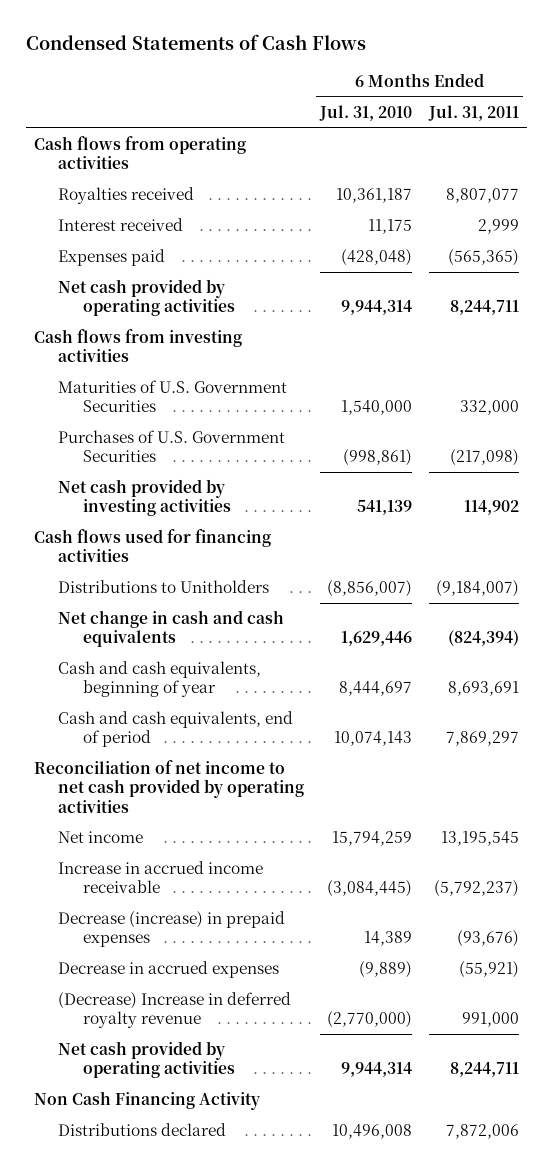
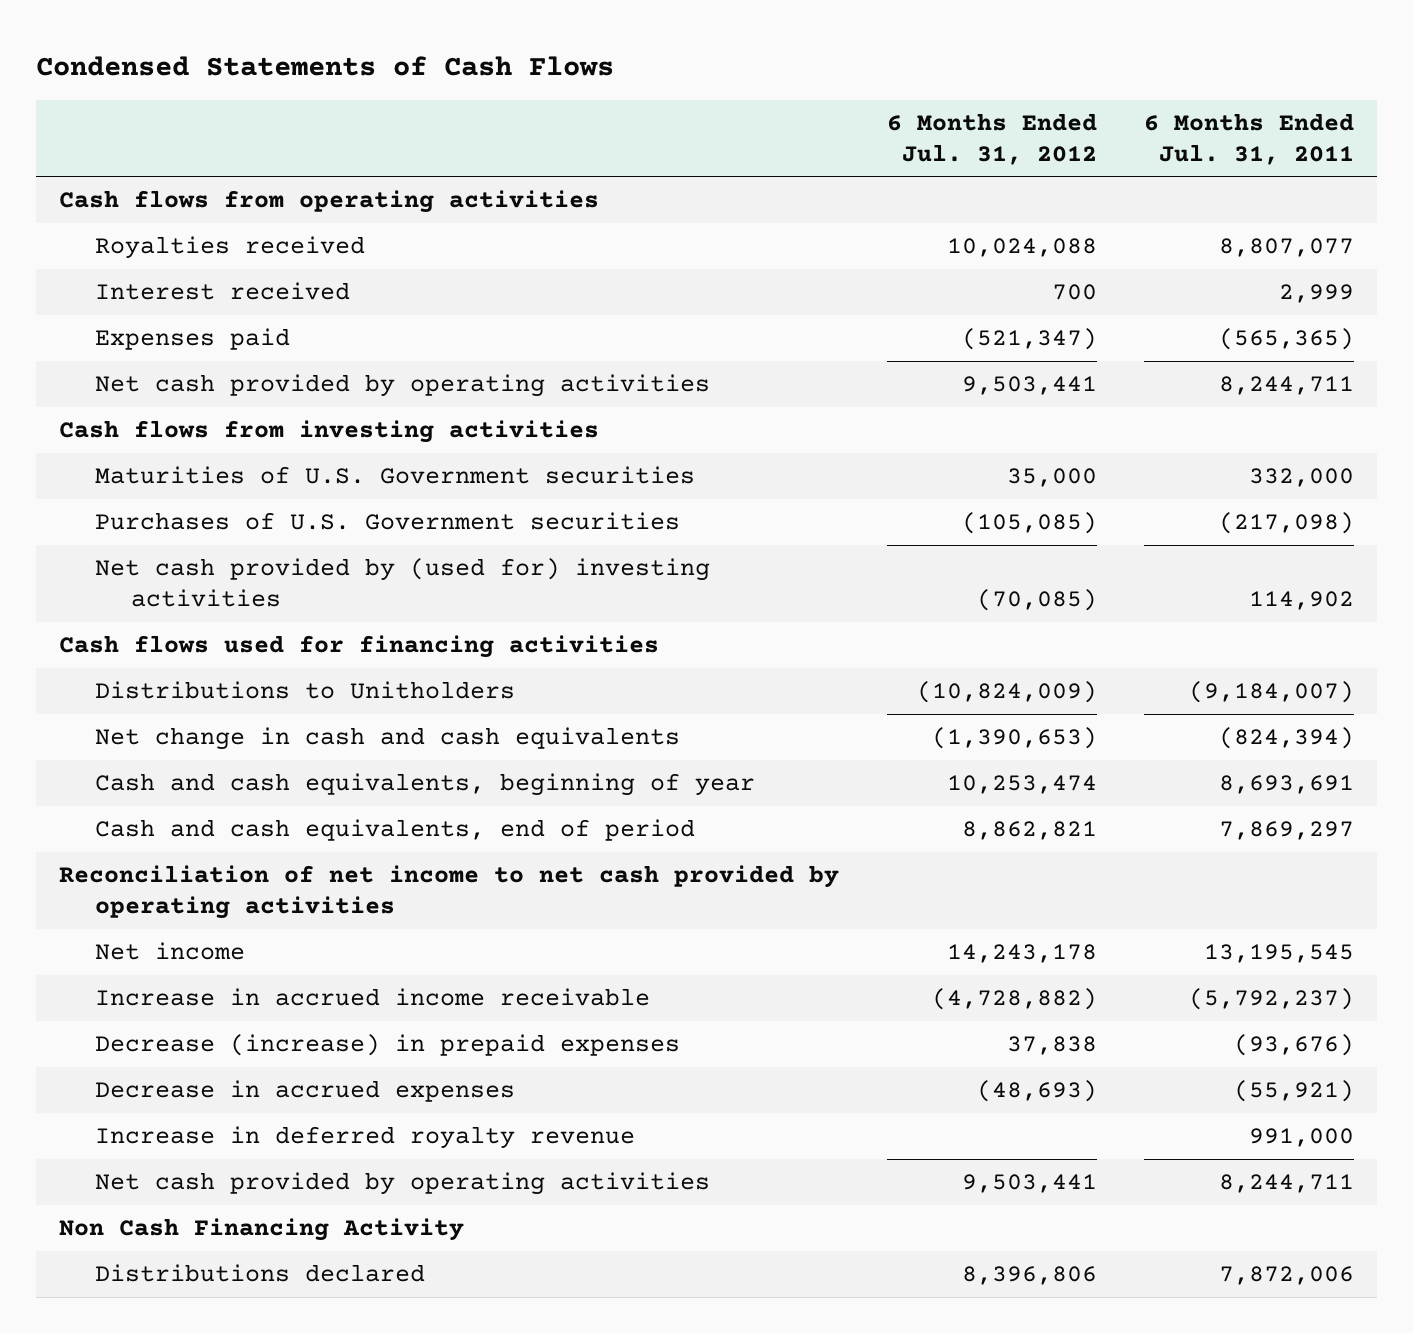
[319,104,413,121] Jul. 31, 2010 -> none
none -> [886,113,1097,165] 6 Months Ended Jul. 31, 2012
[58,380,288,413] Maturities of U.S. Government Securities -> [95,466,696,485] Maturities of U.S. Government securities
[58,430,286,463] Purchases of U.S. Government Securities -> [95,512,681,531] Purchases of U.S. Government securities
[58,479,231,517] Net cash provided by investing activities -> [95,558,711,607] Net cash provided by (used for) investing activities
[58,992,292,1029] (Decrease) Increase in deferred royalty revenue -> [95,1126,636,1150] Increase in deferred royalty revenue

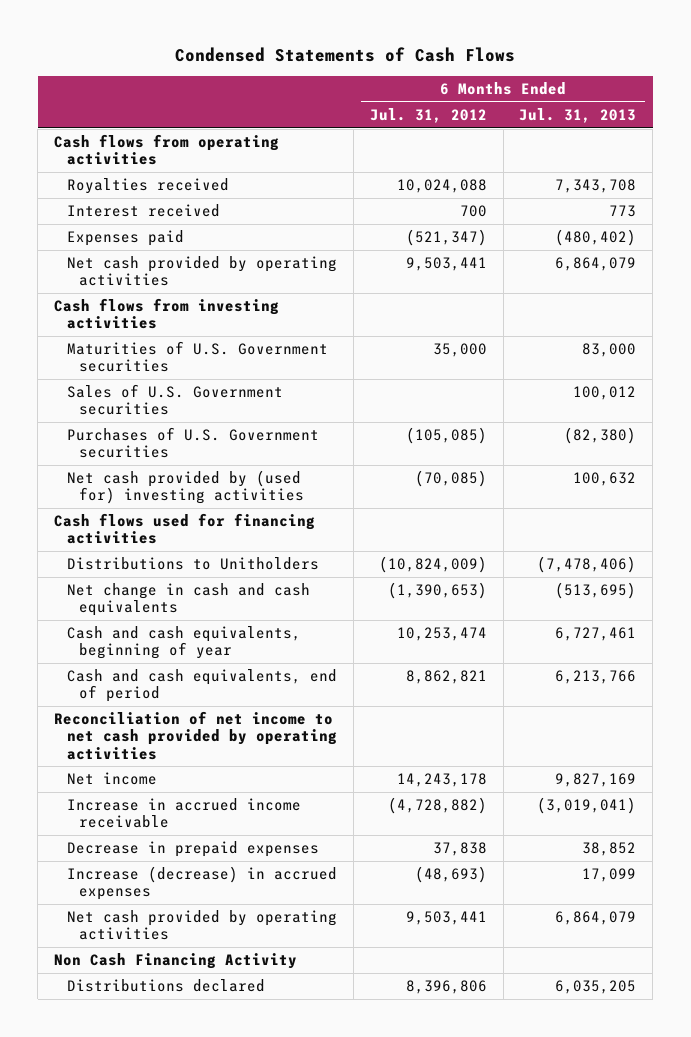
[1143,113,1354,165] 6 Months Ended Jul. 31, 2011 -> none
none -> [519,107,637,123] Jul. 31, 2013
none -> [66,384,283,416] Sales of U.S. Government securities
[95,1126,636,1150] Increase in deferred royalty revenue -> none
[95,1034,681,1057] Decrease (increase) in prepaid expenses -> [66,841,319,858] Decrease in prepaid expenses
[95,1080,516,1103] Decrease in accrued expenses -> [66,866,337,901] Increase (decrease) in accrued expenses

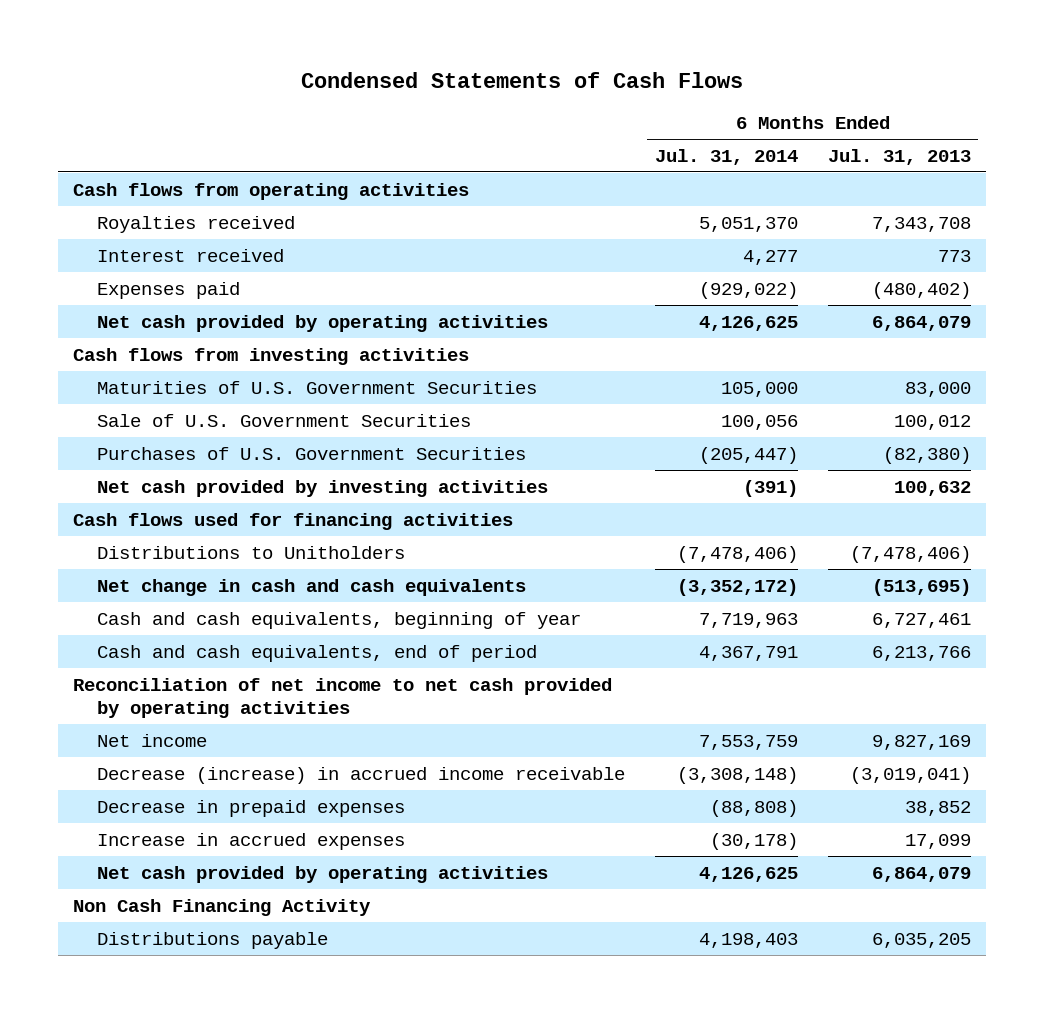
[369,107,487,123] Jul. 31, 2012 -> none
none -> [654,148,798,165] Jul. 31, 2014
[66,341,328,373] Maturities of U.S. Government securities -> [97,380,538,394] Maturities of U.S. Government Securities
[66,384,283,416] Sales of U.S. Government securities -> [97,413,472,427] Sale of U.S. Government Securities
[66,427,319,459] Purchases of U.S. Government securities -> [97,446,527,460] Purchases of U.S. Government Securities
[66,470,305,505] Net cash provided by (used for) investing activities -> [97,479,549,497] Net cash provided by investing activities
[66,798,301,829] Increase in accrued income receivable -> [97,766,626,784] Decrease (increase) in accrued income receivable
[66,866,337,901] Increase (decrease) in accrued expenses -> [97,832,406,850] Increase in accrued expenses
[66,979,265,993] Distributions declared -> [97,931,329,949] Distributions payable

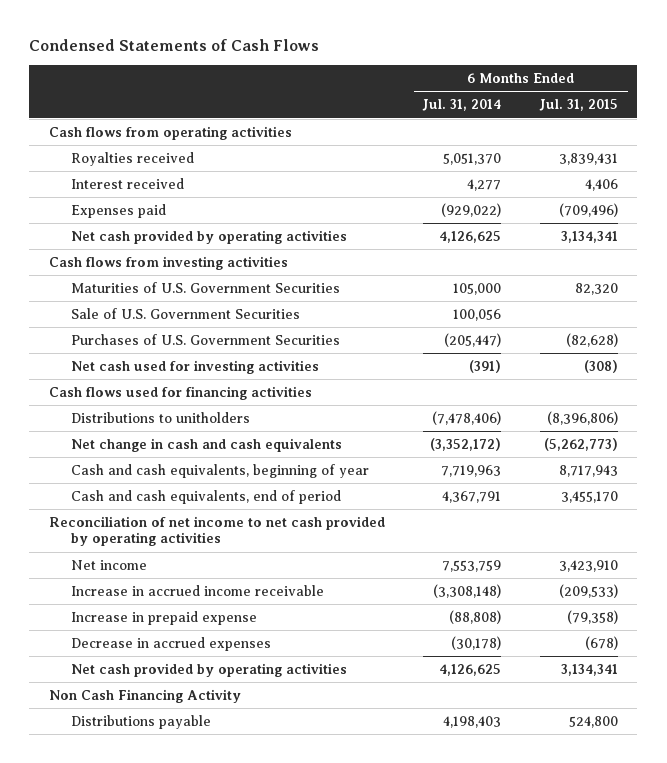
[827,148,971,165] Jul. 31, 2013 -> none
none -> [538,99,618,112] Jul. 31, 2015
[97,479,549,497] Net cash provided by investing activities -> [70,359,319,374] Net cash used for investing activities
[97,545,406,559] Distributions to Unitholders -> [70,411,250,423] Distributions to unitholders
[97,766,626,784] Decrease (increase) in accrued income receivable -> [70,584,324,596] Increase in accrued income receivable
[97,799,406,817] Decrease in prepaid expenses -> [70,610,257,625] Increase in prepaid expense
[97,832,406,850] Increase in accrued expenses -> [70,636,271,651] Decrease in accrued expenses

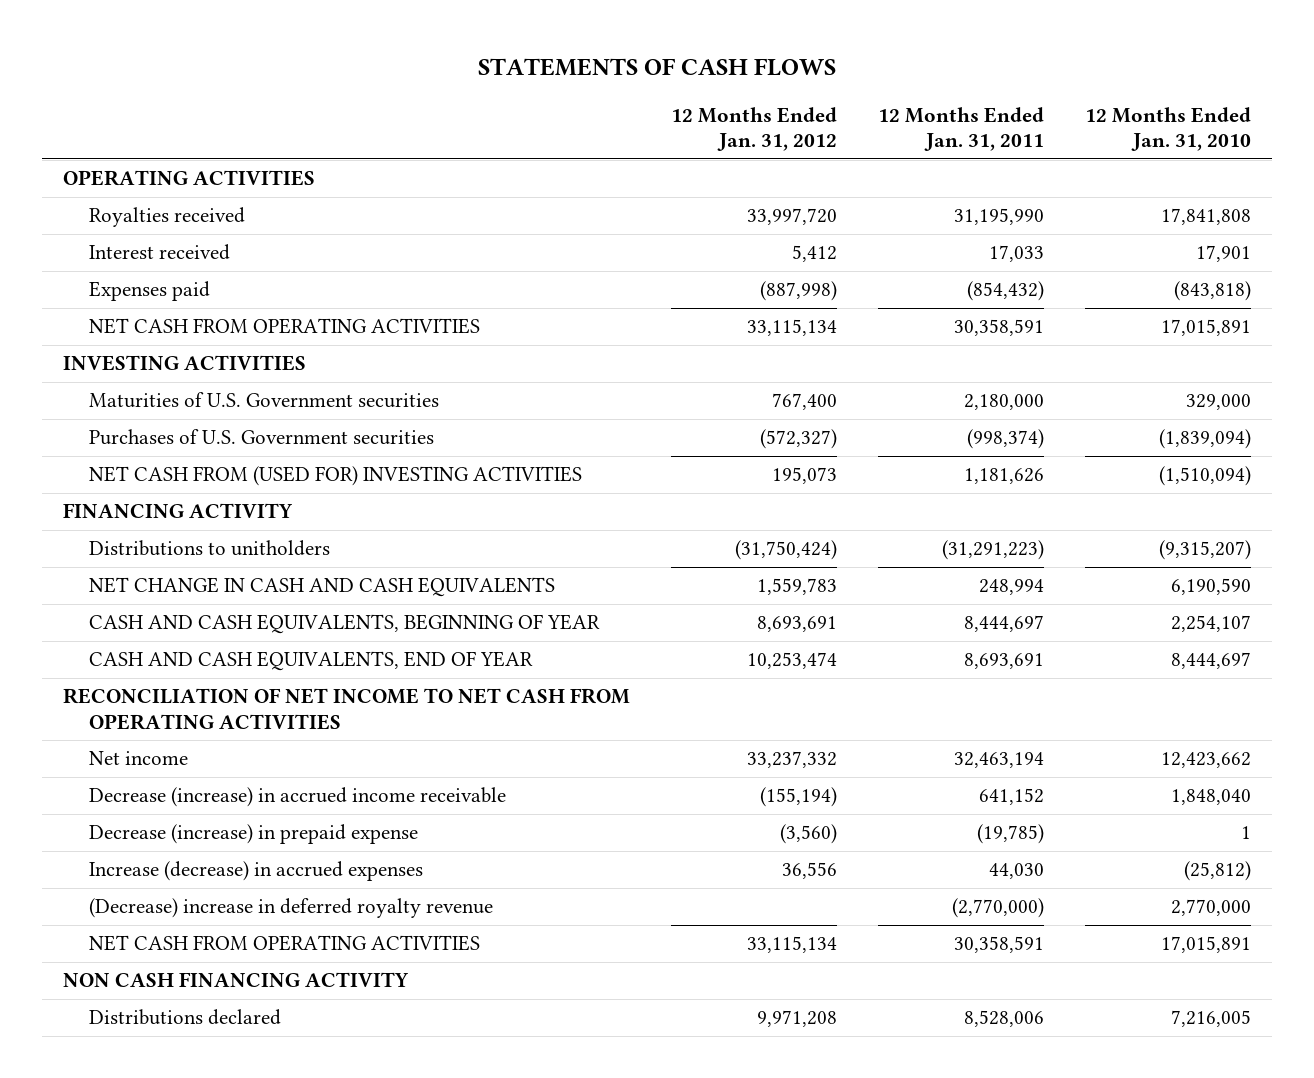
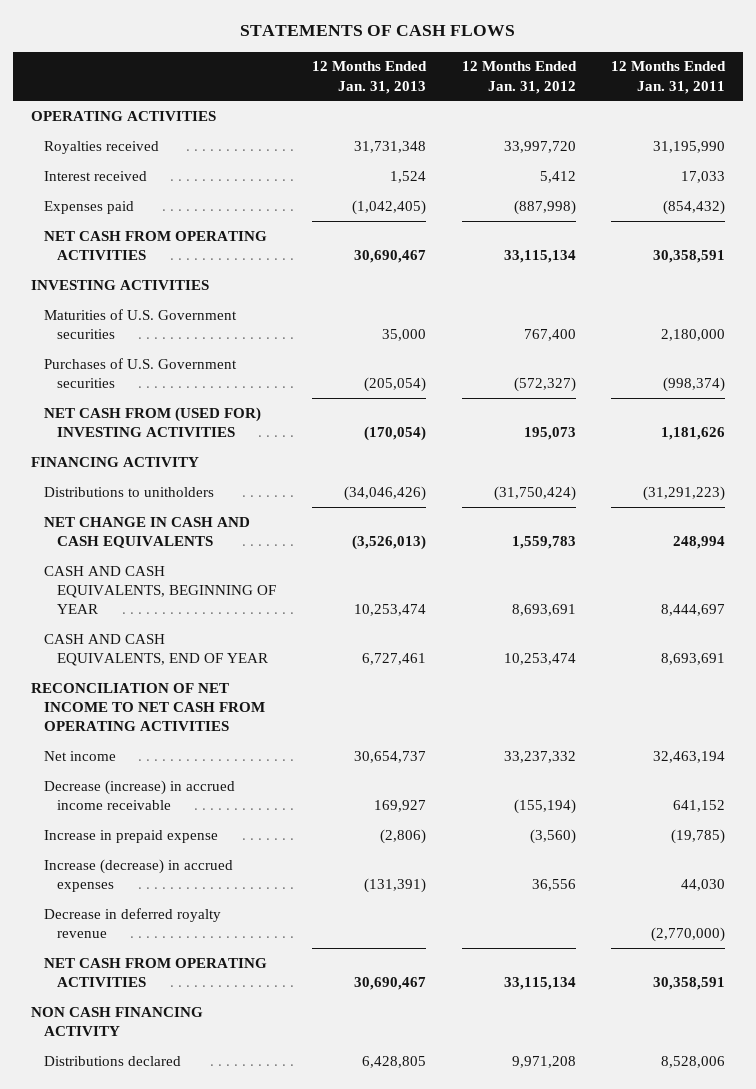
[1085,106,1252,152] 12 Months Ended Jan. 31, 2010 -> none
none -> [311,61,427,94] 12 Months Ended Jan. 31, 2013
[89,824,419,845] Decrease (increase) in prepaid expense -> [43,829,218,843] Increase in prepaid expense
[89,898,494,919] (Decrease) increase in deferred royalty revenue -> [43,907,221,939] Decrease in deferred royalty revenue

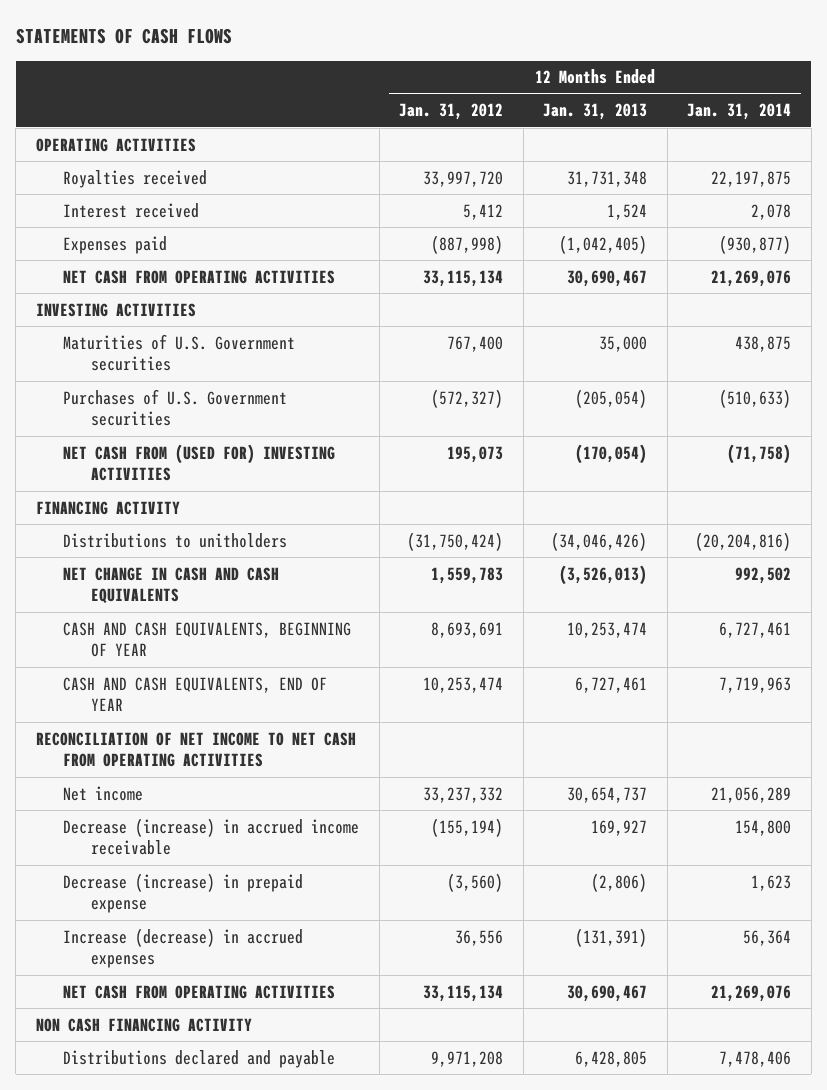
[611,61,727,94] 12 Months Ended Jan. 31, 2011 -> none
none -> [687,103,792,121] Jan. 31, 2014
[43,829,218,843] Increase in prepaid expense -> [63,872,304,914] Decrease (increase) in prepaid expense
[43,907,221,939] Decrease in deferred royalty revenue -> none
[43,1055,181,1066] Distributions declared -> [63,1049,336,1068] Distributions declared and payable

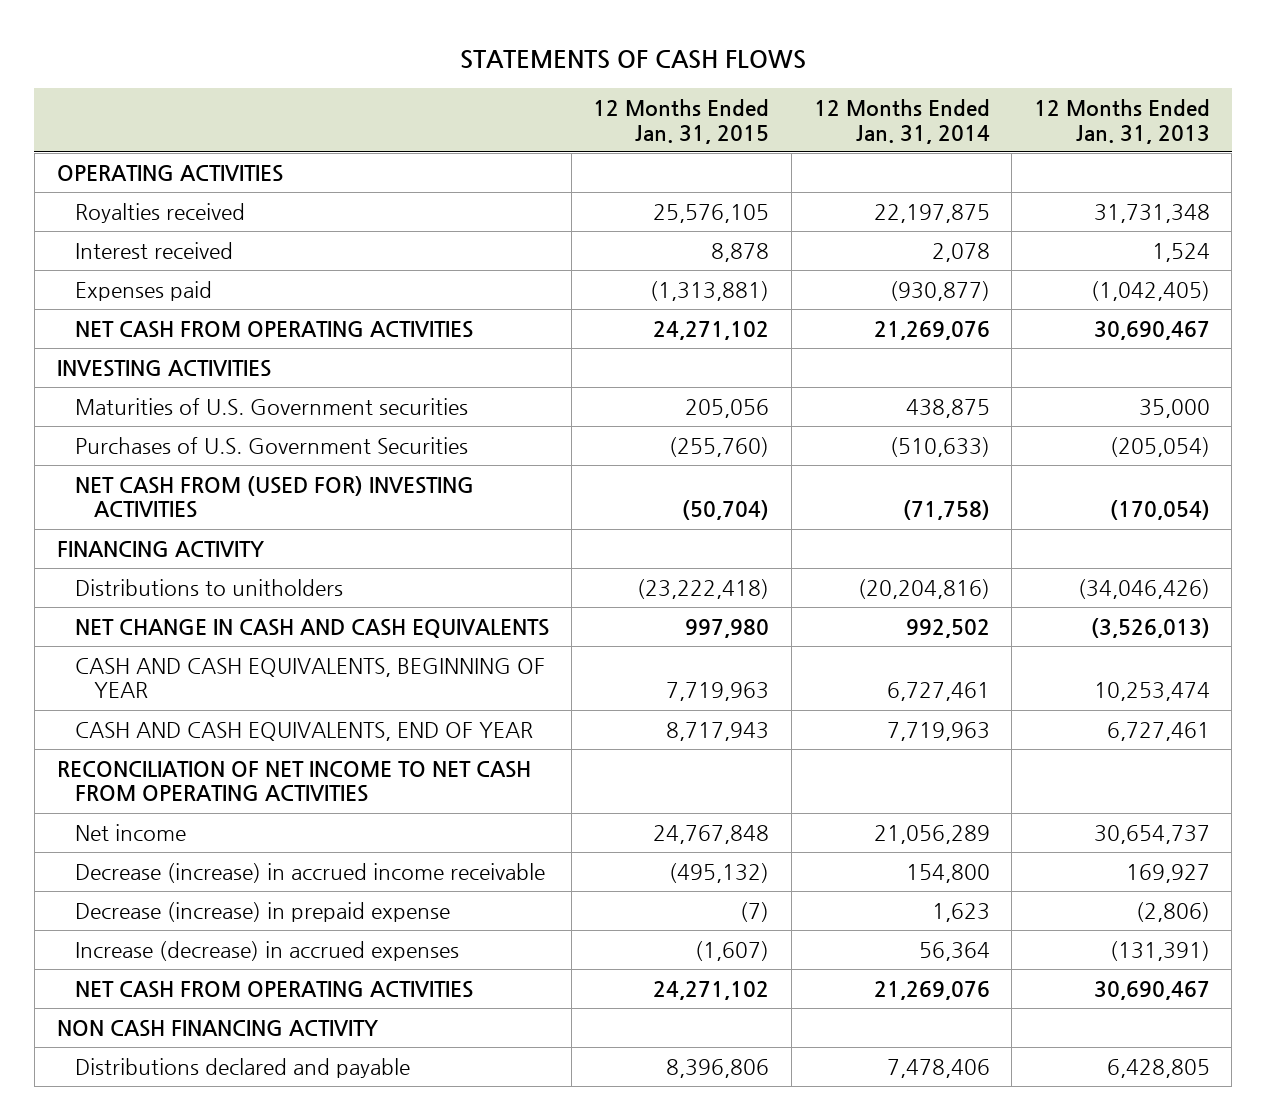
[399,103,504,121] Jan. 31, 2012 -> none
none -> [593,99,770,144] 12 Months Ended Jan. 31, 2015
[63,388,288,427] Purchases of U.S. Government securities -> [75,437,469,455] Purchases of U.S. Government Securities

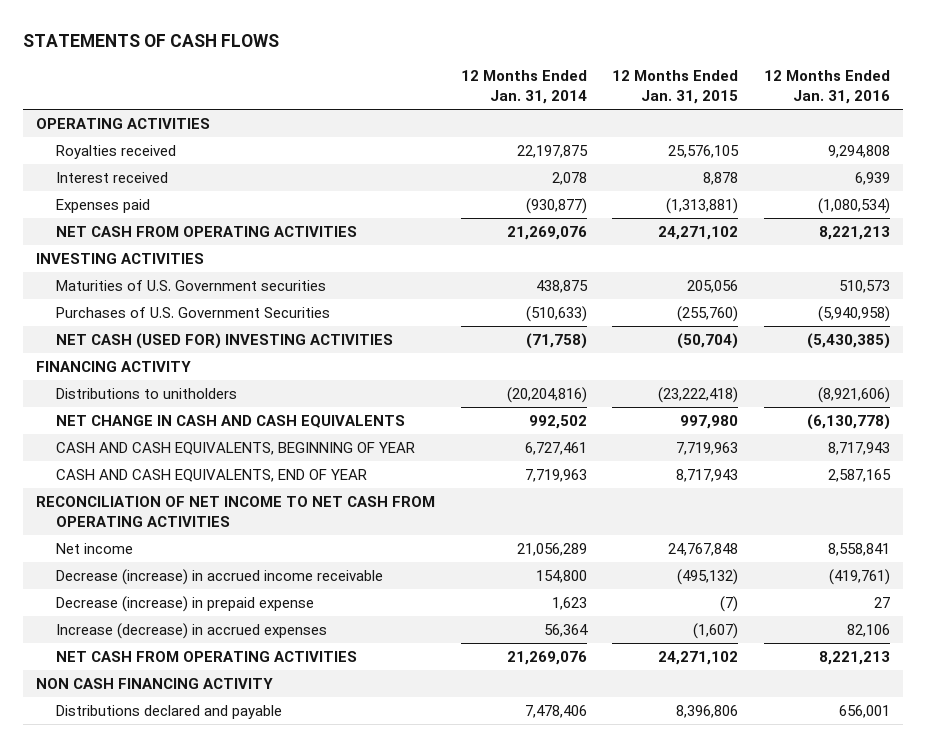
[1033,99,1210,144] 12 Months Ended Jan. 31, 2013 -> none
none -> [763,70,890,104] 12 Months Ended Jan. 31, 2016
[75,476,475,519] NET CASH FROM (USED FOR) INVESTING ACTIVITIES -> [55,333,393,350] NET CASH (USED FOR) INVESTING ACTIVITIES

